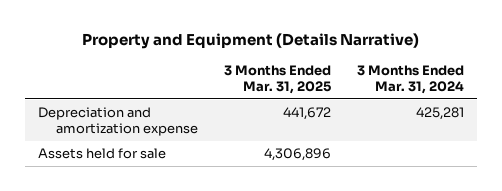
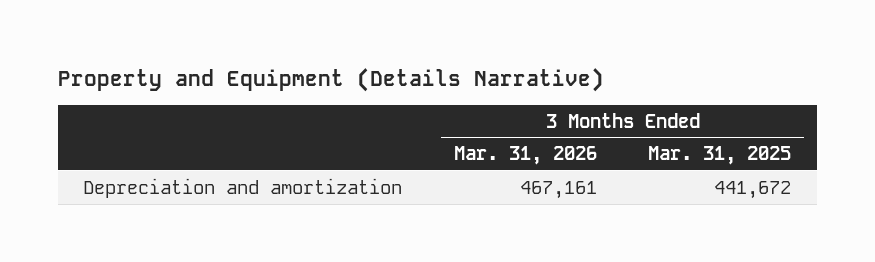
[357,65,465,94] 3 Months Ended Mar. 31, 2024 -> none
none -> [453,146,597,166] Mar. 31, 2026
[37,148,166,160] Assets held for sale -> none
[37,107,199,136] Depreciation and amortization expense -> [83,177,403,198] Depreciation and amortization

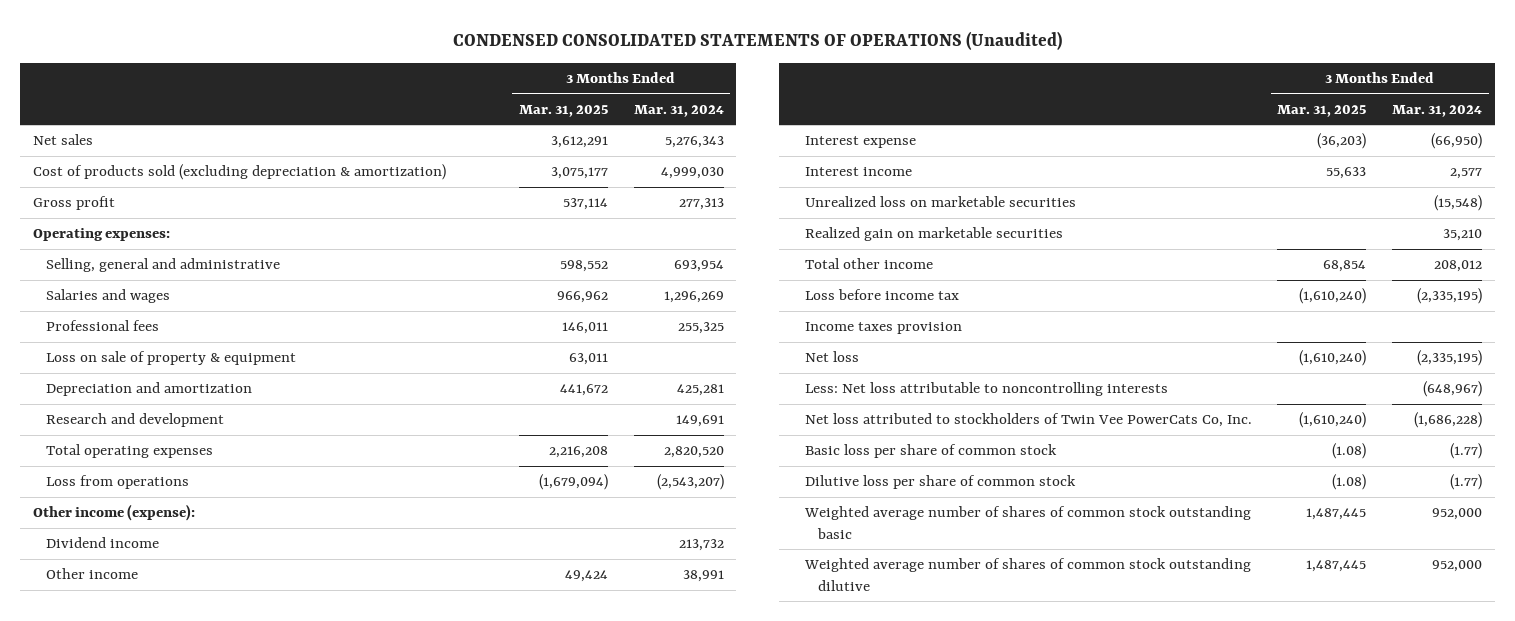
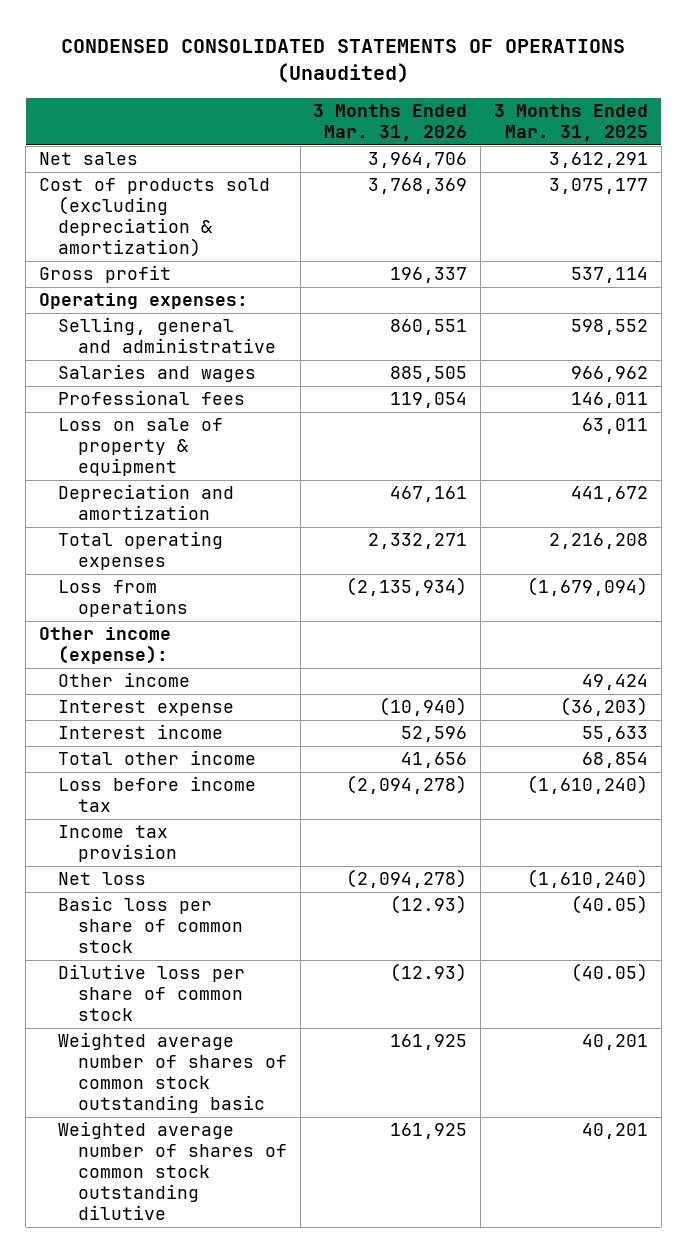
[633,104,724,117] Mar. 31, 2024 -> none
none -> [313,104,468,142] 3 Months Ended Mar. 31, 2026
[45,413,224,428] Research and development -> none
[45,537,159,549] Dividend income -> none
[804,196,1076,208] Unrealized loss on marketable securities -> none
[804,227,1063,242] Realized gain on marketable securities -> none
[804,322,962,335] Income taxes provision -> [58,825,178,863] Income tax provision
[804,382,1168,397] Less: Net loss attributable to noncontrolling interests -> none
[804,413,1252,428] Net loss attributed to stockholders of Twin Vee PowerCats Co, Inc. -> none
[1332,443,1367,460] (1.08) -> [570,895,648,915] (40.05)
[1332,474,1367,491] (1.08) -> [570,963,648,983] (40.05)
[1306,508,1367,521] 1,487,445 -> [581,1034,648,1051] 40,201
[1306,560,1367,573] 1,487,445 -> [581,1123,648,1140] 40,201

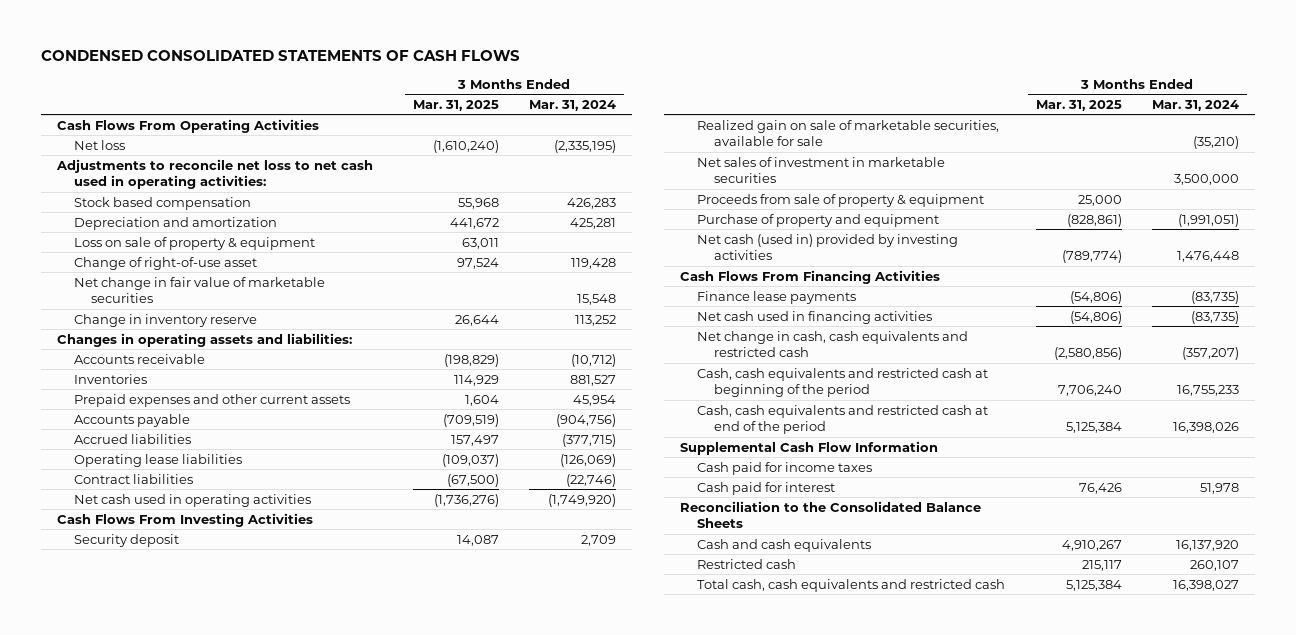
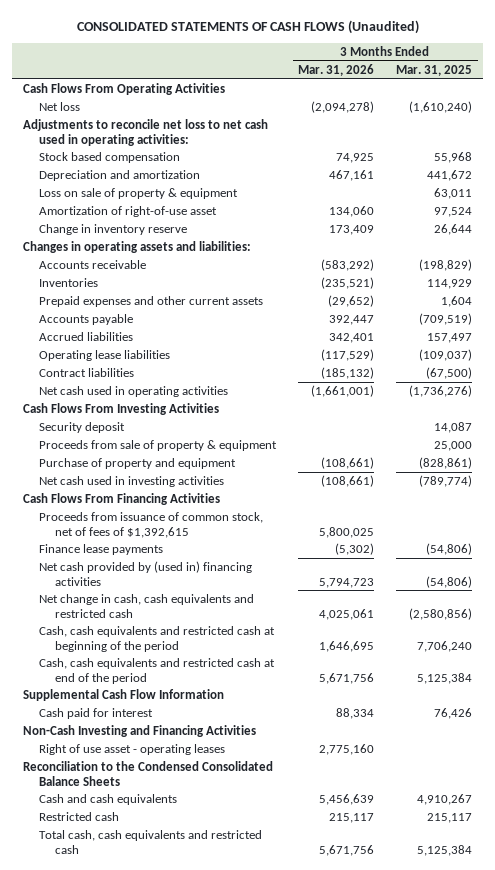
[41,50,521,62] CONDENSED CONSOLIDATED STATEMENTS OF CASH FLOWS -> [76,19,419,34] CONSOLIDATED STATEMENTS OF CASH FLOWS (Unaudited)
[529,99,617,111] Mar. 31, 2024 -> none
none -> [298,63,375,76] Mar. 31, 2026
[73,276,325,304] Net change in fair value of marketable securities -> none
[73,256,257,270] Change of right-of-use asset -> [38,205,217,217] Amortization of right-of-use asset
[696,119,999,147] Realized gain on sale of marketable securities, available for sale -> none
[696,156,945,184] Net sales of investment in marketable securities -> none
[696,233,958,261] Net cash (used in) provided by investing activities -> [38,475,224,487] Net cash used in investing activities
none -> [38,511,263,538] Proceeds from issuance of common stock, net of fees of $1,392,615
[696,310,932,324] Net cash used in financing activities -> [38,560,252,586] Net cash provided by (used in) financing activities
[696,461,872,475] Cash paid for income taxes -> none
none -> [22,724,256,737] Non-Cash Investing and Financing Activities
none -> [38,743,225,755] Right of use asset - operating leases
[679,500,981,529] Reconciliation to the Consolidated Balance Sheets -> [22,760,273,786] Reconciliation to the Condensed Consolidated Balance Sheets

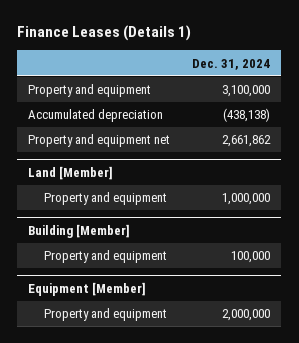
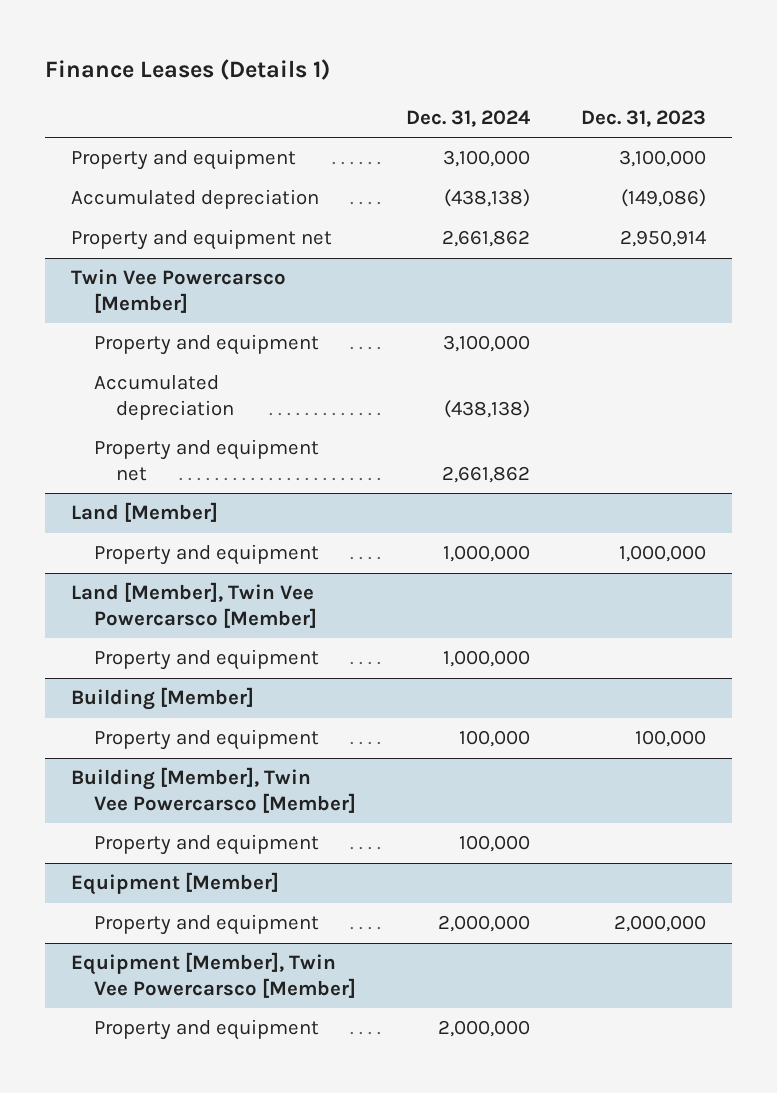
none -> [581,109,707,127] Dec. 31, 2023
none -> [70,269,286,313] Twin Vee Powercarsco [Member]
none -> [93,334,319,356] Property and equipment
none -> [93,375,235,420] Accumulated depreciation
none -> [93,439,319,481] Property and equipment net
none -> [70,582,317,628] Land [Member], Twin Vee Powercarsco [Member]
none -> [93,649,319,671] Property and equipment
none -> [70,767,356,813] Building [Member], Twin Vee Powercarsco [Member]
none -> [93,834,319,856] Property and equipment
none -> [70,952,356,998] Equipment [Member], Twin Vee Powercarsco [Member]
none -> [93,1019,319,1041] Property and equipment

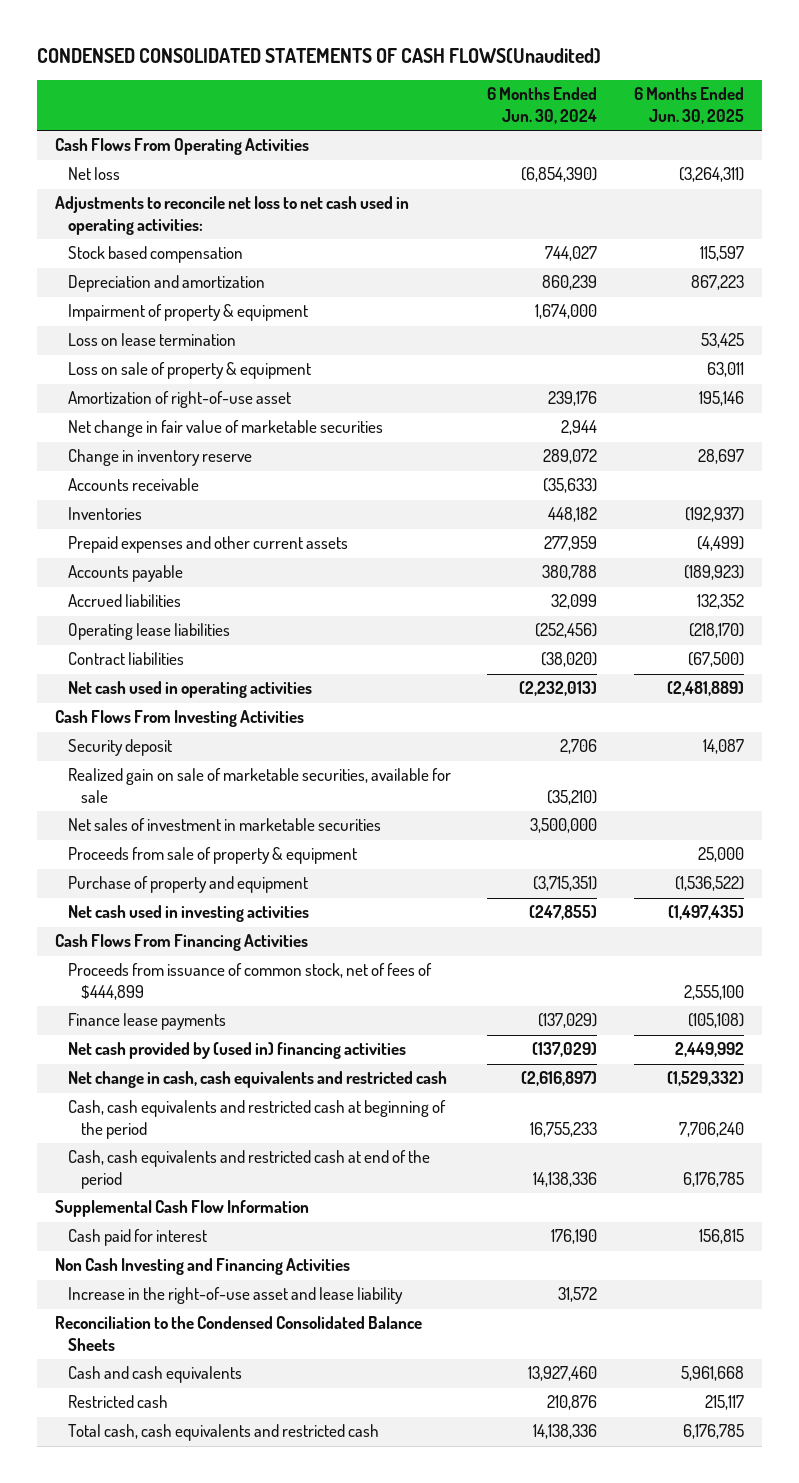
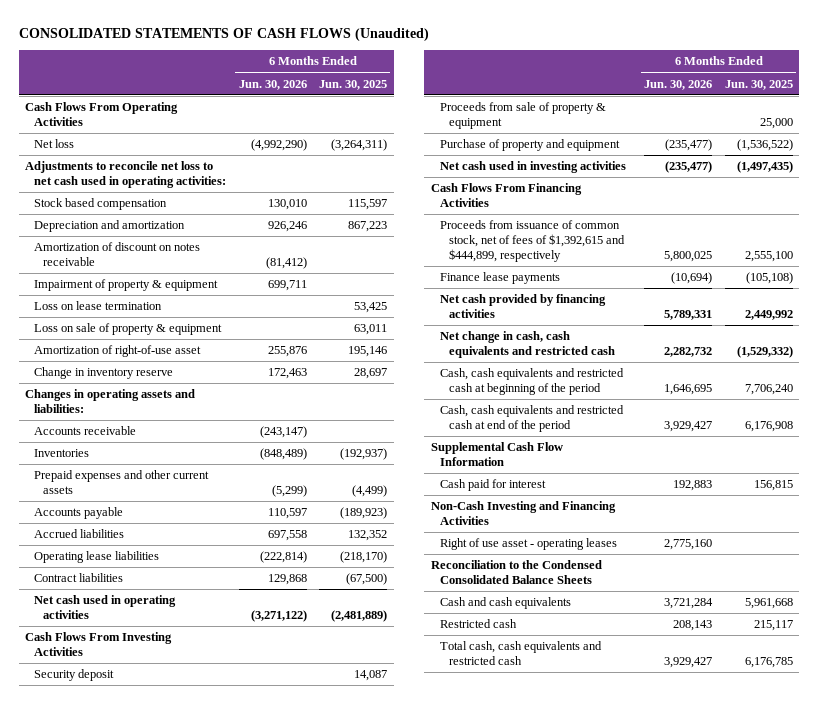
[37,48,602,65] CONDENSED CONSOLIDATED STATEMENTS OF CASH FLOWS(Unaudited) -> [18,27,429,41] CONSOLIDATED STATEMENTS OF CASH FLOWS (Unaudited)
[487,87,598,124] 6 Months Ended Jun. 30, 2024 -> none
none -> [238,79,307,90] Jun. 30, 2026
none -> [33,242,200,266] Amortization of discount on notes receivable
[68,420,384,438] Net change in fair value of marketable securities -> none
none -> [25,389,196,413] Changes in operating assets and liabilities:
[68,768,452,804] Realized gain on sale of marketable securities, available for sale -> none
[68,818,382,832] Net sales of investment in marketable securities -> none
[68,963,433,1001] Proceeds from issuance of common stock, net of fees of $444,899 -> [439,220,625,262] Proceeds from issuance of common stock, net of fees of $1,392,615 and $444,899, respectively
[68,1042,407,1060] Net cash provided by (used in) financing activities -> [439,294,606,318] Net cash provided by financing activities
[682,1172,744,1188] 6,176,785 -> [744,420,793,432] 6,176,908
[68,1287,404,1305] Increase in the right-of-use asset and lease liability -> none
[55,1258,351,1276] Non Cash Investing and Financing Activities -> [430,501,616,525] Non-Cash Investing and Financing Activities
none -> [439,538,617,551] Right of use asset - operating leases

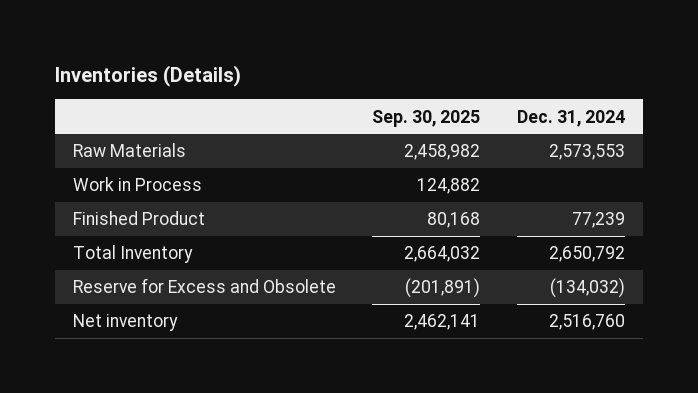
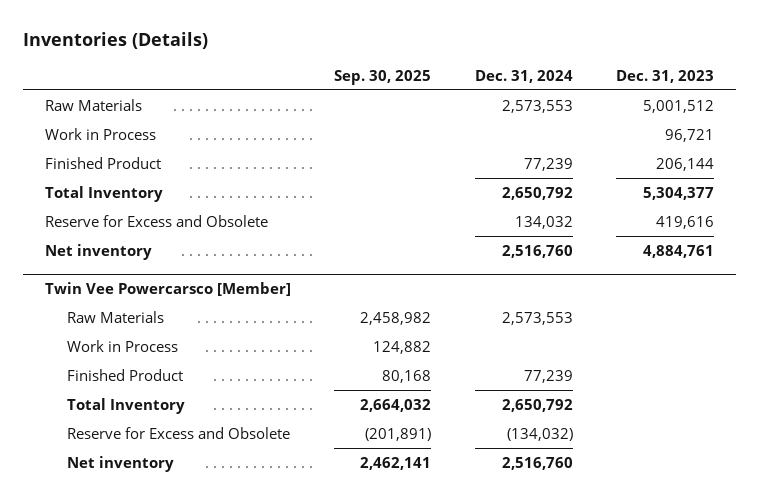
none -> [616,70,715,84] Dec. 31, 2023
none -> [44,98,142,111] Raw Materials
none -> [44,127,156,140] Work in Process
none -> [44,156,161,169] Finished Product
none -> [44,185,163,202] Total Inventory
none -> [44,214,268,227] Reserve for Excess and Obsolete
none -> [44,243,152,260] Net inventory
none -> [44,281,291,296] Twin Vee Powercarsco [Member]

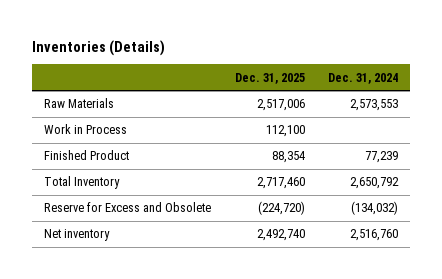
[334,70,432,86] Sep. 30, 2025 -> none
[616,70,715,84] Dec. 31, 2023 -> none
none -> [234,72,305,84] Dec. 31, 2025
[44,214,268,227] Reserve for Excess and Obsolete -> none
[44,243,152,260] Net inventory -> none
[44,281,291,296] Twin Vee Powercarsco [Member] -> none
[66,310,164,323] Raw Materials -> none
[66,339,178,352] Work in Process -> none
[66,368,183,381] Finished Product -> none
[66,397,185,414] Total Inventory -> none

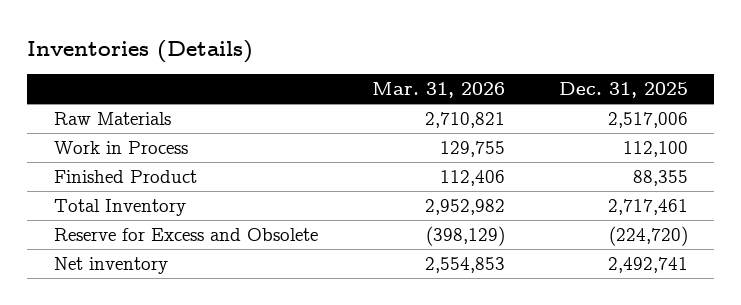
[328,72,399,84] Dec. 31, 2024 -> none
none -> [371,82,505,99] Mar. 31, 2026
[271,151,305,164] 88,354 -> [632,169,688,186] 88,355
[256,177,305,190] 2,717,460 -> [607,198,688,215] 2,717,461
[256,229,305,242] 2,492,740 -> [607,256,688,273] 2,492,741

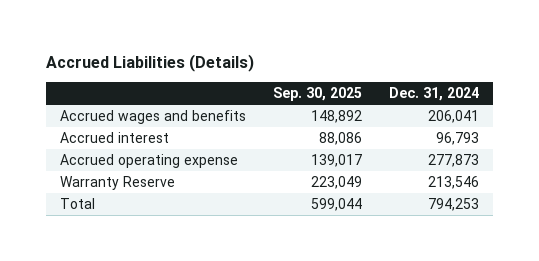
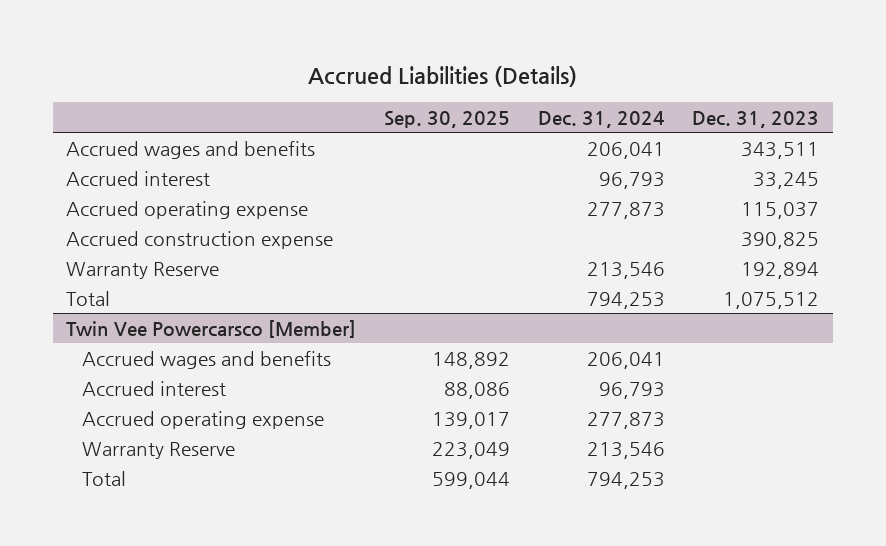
none -> [692,110,820,128] Dec. 31, 2023
none -> [66,140,316,159] Accrued wages and benefits
none -> [66,170,211,186] Accrued interest
none -> [66,200,309,219] Accrued operating expense
none -> [66,230,334,249] Accrued construction expense
none -> [66,261,220,279] Warranty Reserve
none -> [66,290,111,306] Total
none -> [66,319,357,338] Twin Vee Powercarsco [Member]

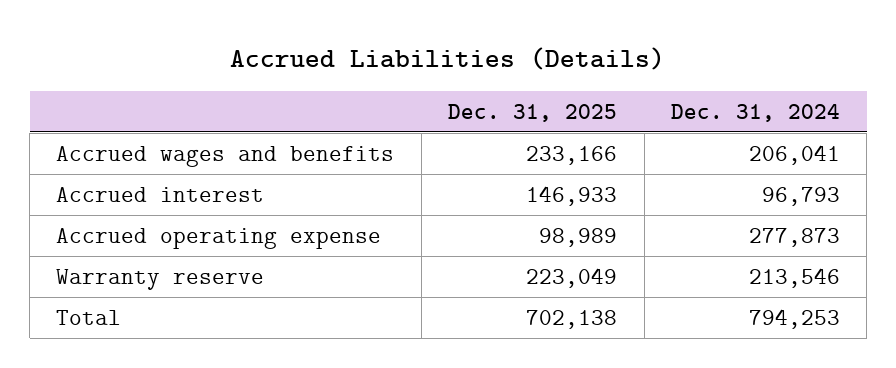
[384,110,511,128] Sep. 30, 2025 -> none
[692,110,820,128] Dec. 31, 2023 -> none
none -> [448,103,618,122] Dec. 31, 2025
[66,230,334,249] Accrued construction expense -> none
[66,290,111,306] Total -> none
[66,319,357,338] Twin Vee Powercarsco [Member] -> none
[81,350,331,369] Accrued wages and benefits -> none
[81,380,226,396] Accrued interest -> none
[81,410,324,429] Accrued operating expense -> none
[81,441,235,459] Warranty Reserve -> none
[66,261,220,279] Warranty Reserve -> [56,268,265,290] Warranty reserve

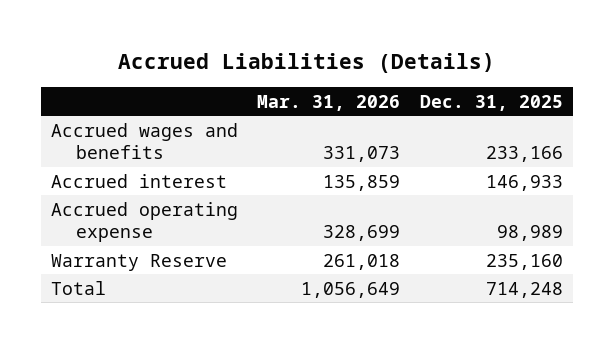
[670,103,840,122] Dec. 31, 2024 -> none
none -> [257,94,401,111] Mar. 31, 2026
[56,268,265,290] Warranty reserve -> [50,253,227,271] Warranty Reserve
[526,267,618,288] 223,049 -> [485,253,563,270] 235,160
[526,309,618,329] 702,138 -> [485,281,563,298] 714,248

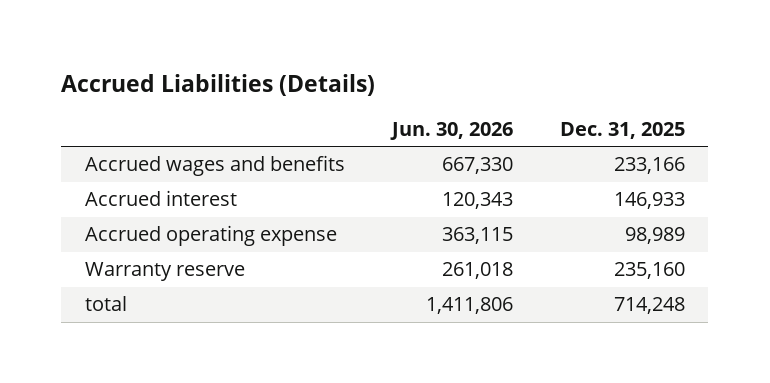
[257,94,401,111] Mar. 31, 2026 -> none
none -> [389,121,513,140] Jun. 30, 2026
[50,253,227,271] Warranty Reserve -> [84,262,245,282] Warranty reserve
[50,280,106,295] Total -> [84,296,127,312] total

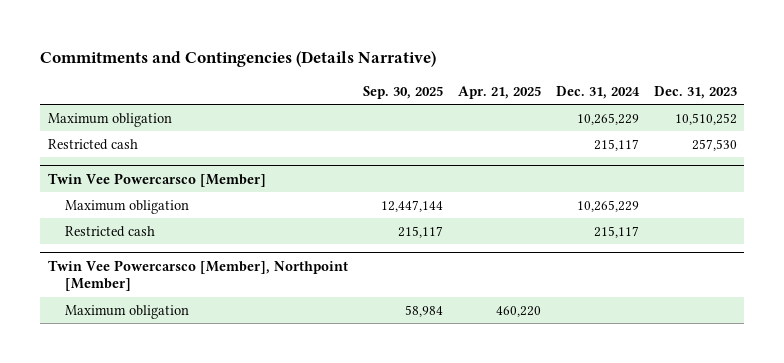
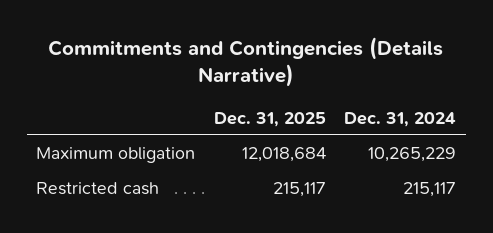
[362,85,443,99] Sep. 30, 2025 -> none
[457,85,541,99] Apr. 21, 2025 -> none
[653,85,737,99] Dec. 31, 2023 -> none
none -> [213,111,326,127] Dec. 31, 2025
[47,172,266,187] Twin Vee Powercarsco [Member] -> none
[64,199,189,214] Maximum obligation -> none
[64,225,155,237] Restricted cash -> none
[47,259,348,292] Twin Vee Powercarsco [Member], Northpoint [Member] -> none
[64,304,189,319] Maximum obligation -> none

